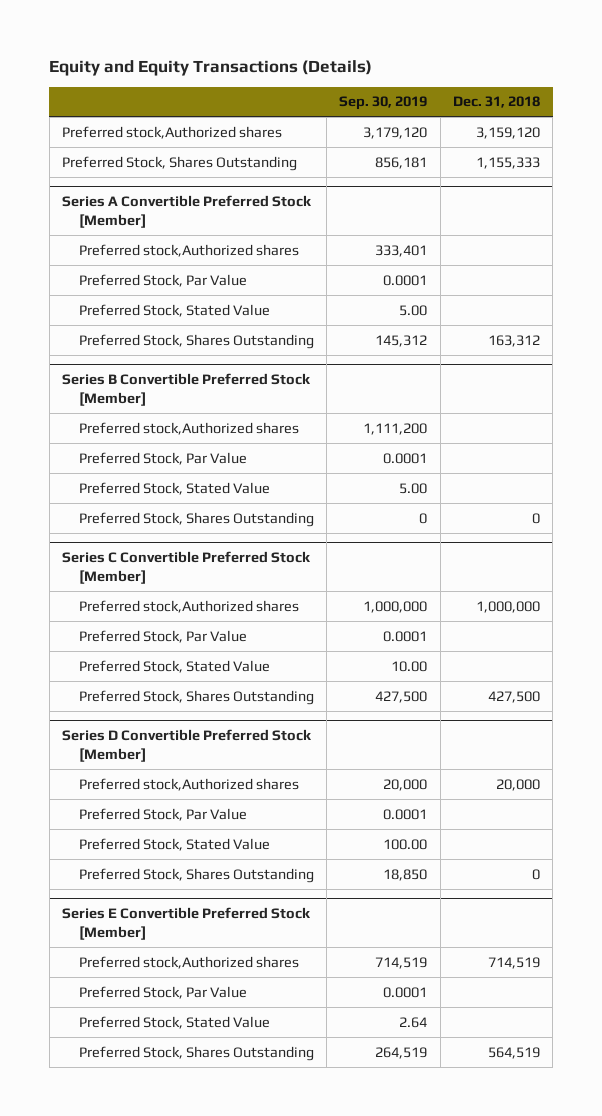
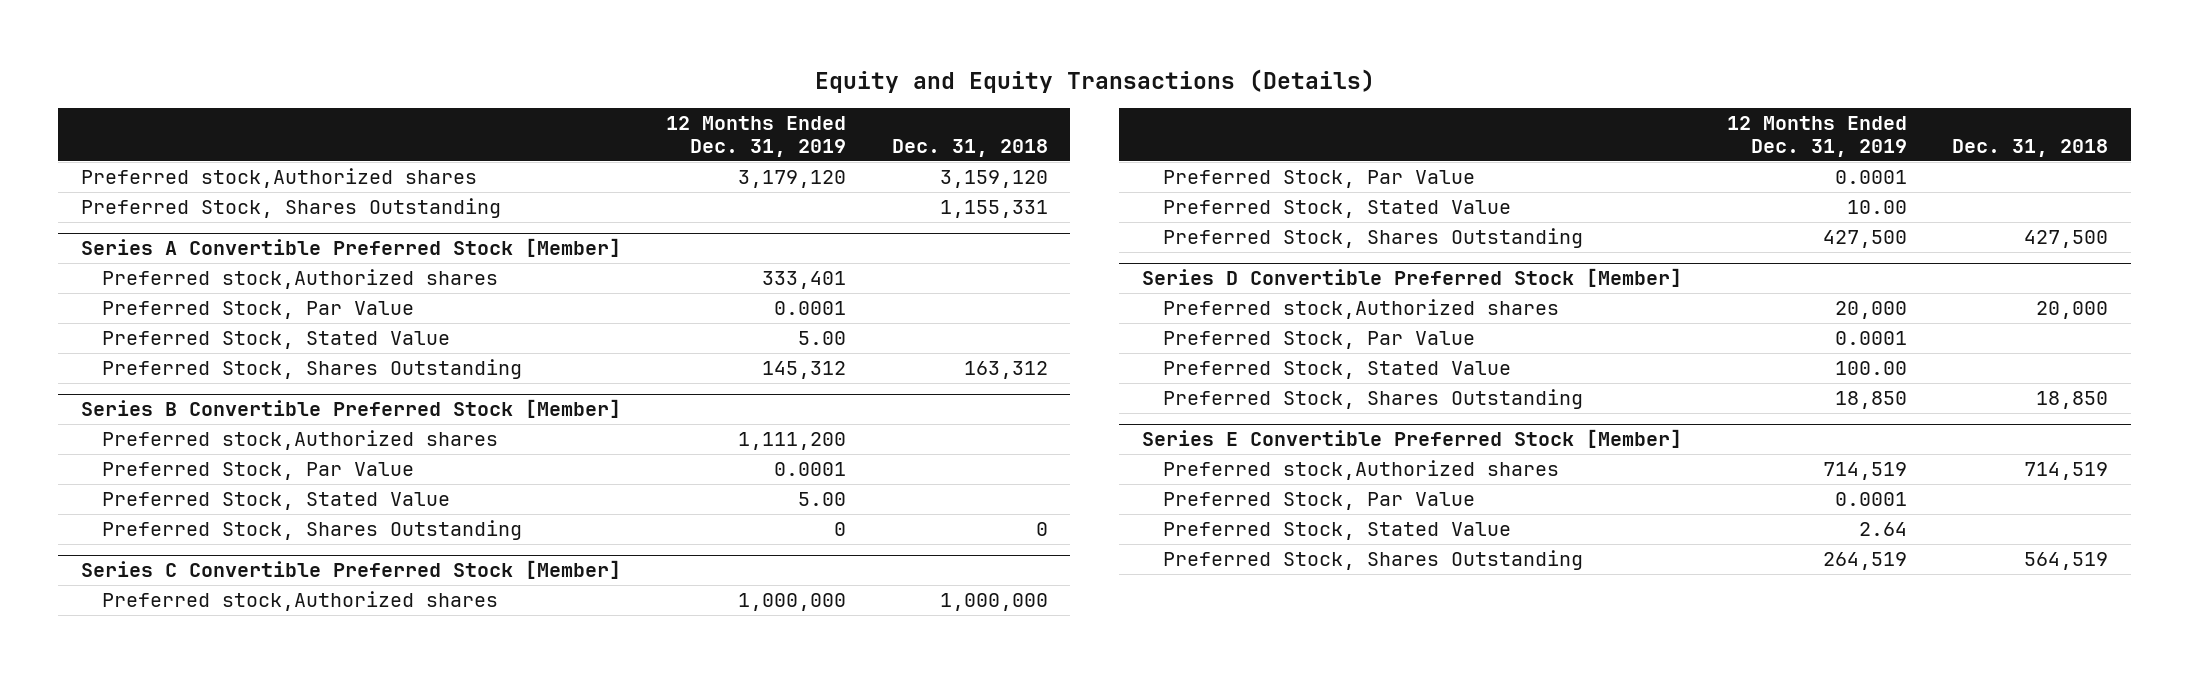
[339,96,428,111] Sep. 30, 2019 -> none
none -> [666,116,847,157] 12 Months Ended Dec. 31, 2019
[475,156,540,169] 1,155,333 -> [939,199,1048,218] 1,155,331
[531,868,540,880] 0 -> [2036,390,2109,409] 18,850

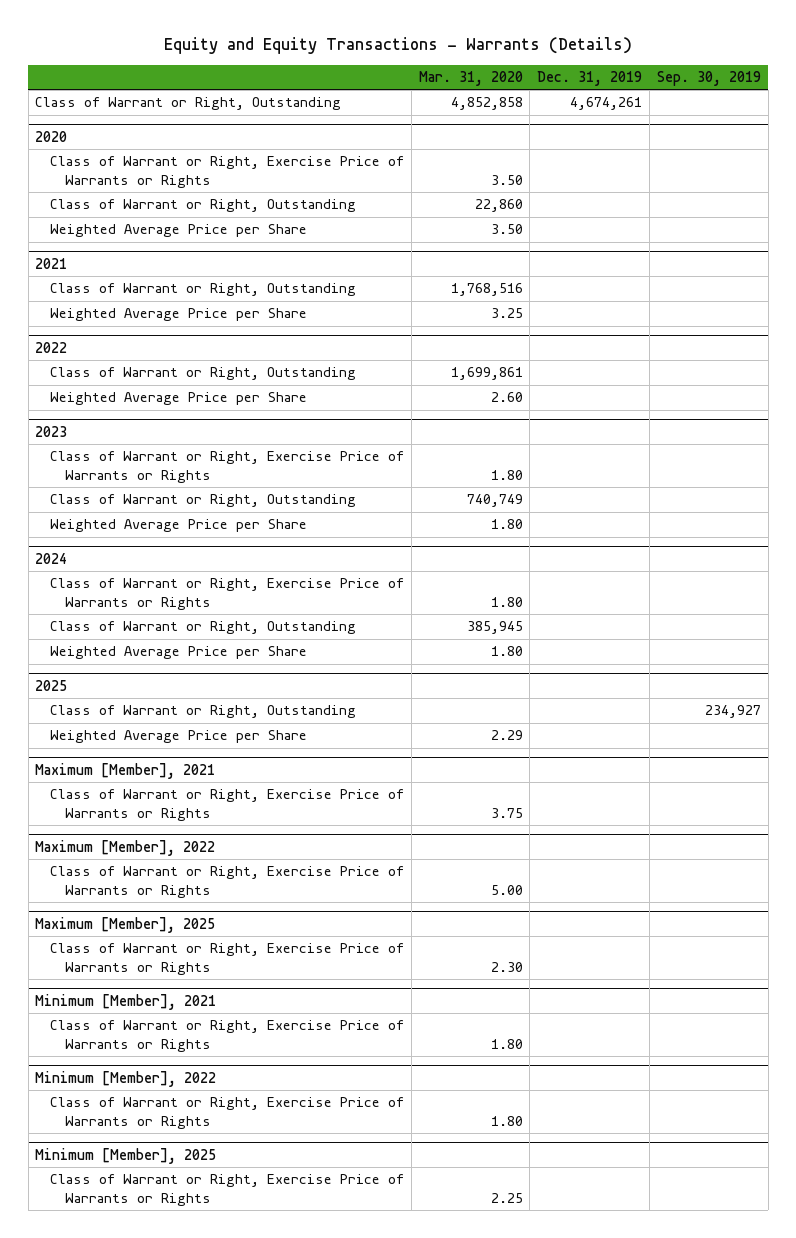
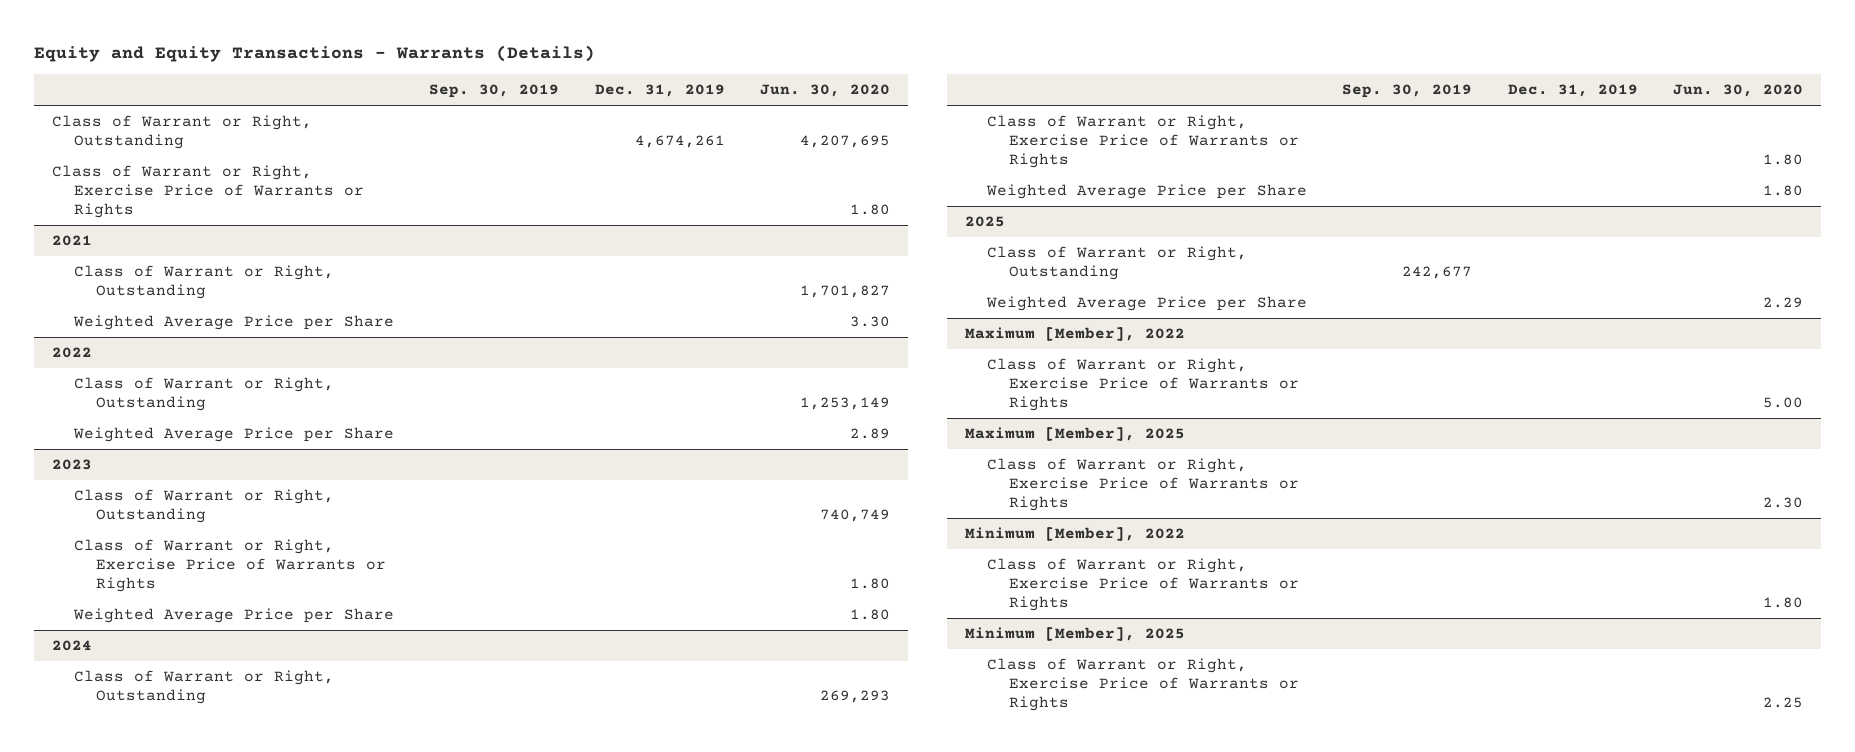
[418,70,523,86] Mar. 31, 2020 -> none
none -> [759,84,890,98] Jun. 30, 2020
[35,130,68,142] 2020 -> none
[50,156,405,188] Class of Warrant or Right, Exercise Price of Warrants or Rights -> none
[50,199,357,213] Class of Warrant or Right, Outstanding -> none
[50,224,308,238] Weighted Average Price per Share -> none
none -> [51,164,364,219] Class of Warrant or Right, Exercise Price of Warrants or Rights
[50,451,405,483] Class of Warrant or Right, Exercise Price of Warrants or Rights -> [73,538,387,593] Class of Warrant or Right, Exercise Price of Warrants or Rights
[50,578,405,610] Class of Warrant or Right, Exercise Price of Warrants or Rights -> [987,114,1300,169] Class of Warrant or Right, Exercise Price of Warrants or Rights
[704,705,761,719] 234,927 -> [1402,266,1473,280] 242,677
[35,762,216,779] Maximum [Member], 2021 -> none
[50,789,405,821] Class of Warrant or Right, Exercise Price of Warrants or Rights -> none
[35,993,217,1010] Minimum [Member], 2021 -> none
[50,1020,405,1052] Class of Warrant or Right, Exercise Price of Warrants or Rights -> none

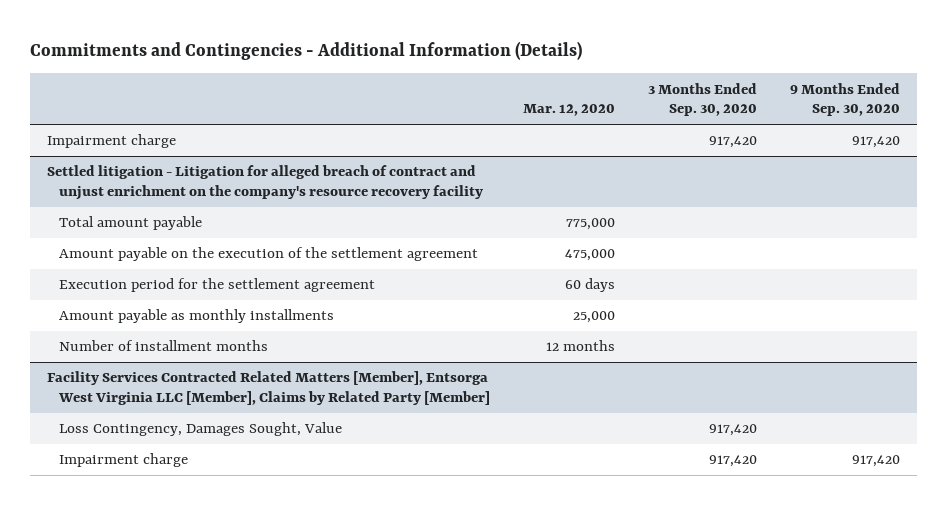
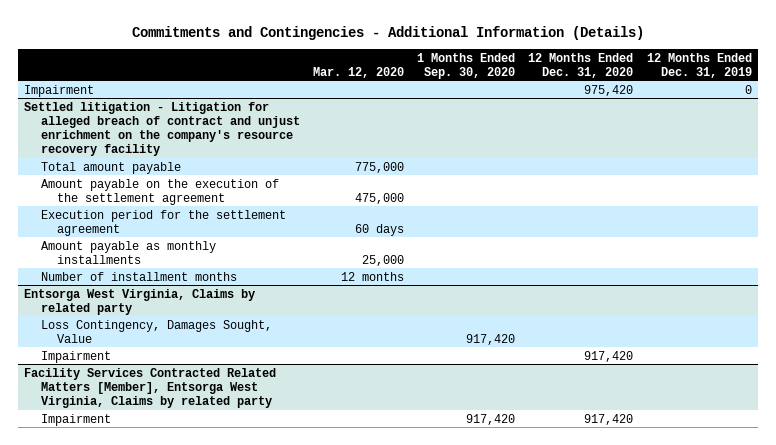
[648,82,758,117] 3 Months Ended Sep. 30, 2020 -> none
[790,82,901,117] 9 Months Ended Sep. 30, 2020 -> none
none -> [417,52,516,79] 1 Months Ended Sep. 30, 2020
none -> [528,52,634,78] 12 Months Ended Dec. 31, 2020
none -> [646,52,752,78] 12 Months Ended Dec. 31, 2019
[46,134,176,149] Impairment charge -> [24,84,95,97] Impairment
[58,422,342,437] Loss Contingency, Damages Sought, Value -> none
none -> [24,288,256,315] Entsorga West Virginia, Claims by related party
none -> [40,319,272,343] Loss Contingency, Damages Sought, Value
none -> [40,350,111,363] Impairment
[46,371,490,406] Facility Services Contracted Related Matters [Member], Entsorga West Virginia LLC [Member], Claims by Related Party [Member] -> [24,367,277,408] Facility Services Contracted Related Matters [Member], Entsorga West Virginia, Claims by related party
[58,453,188,468] Impairment charge -> [40,413,111,426] Impairment

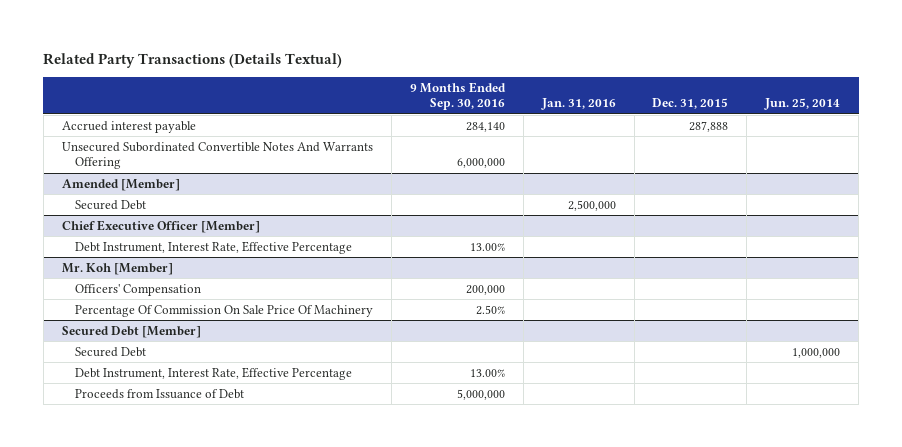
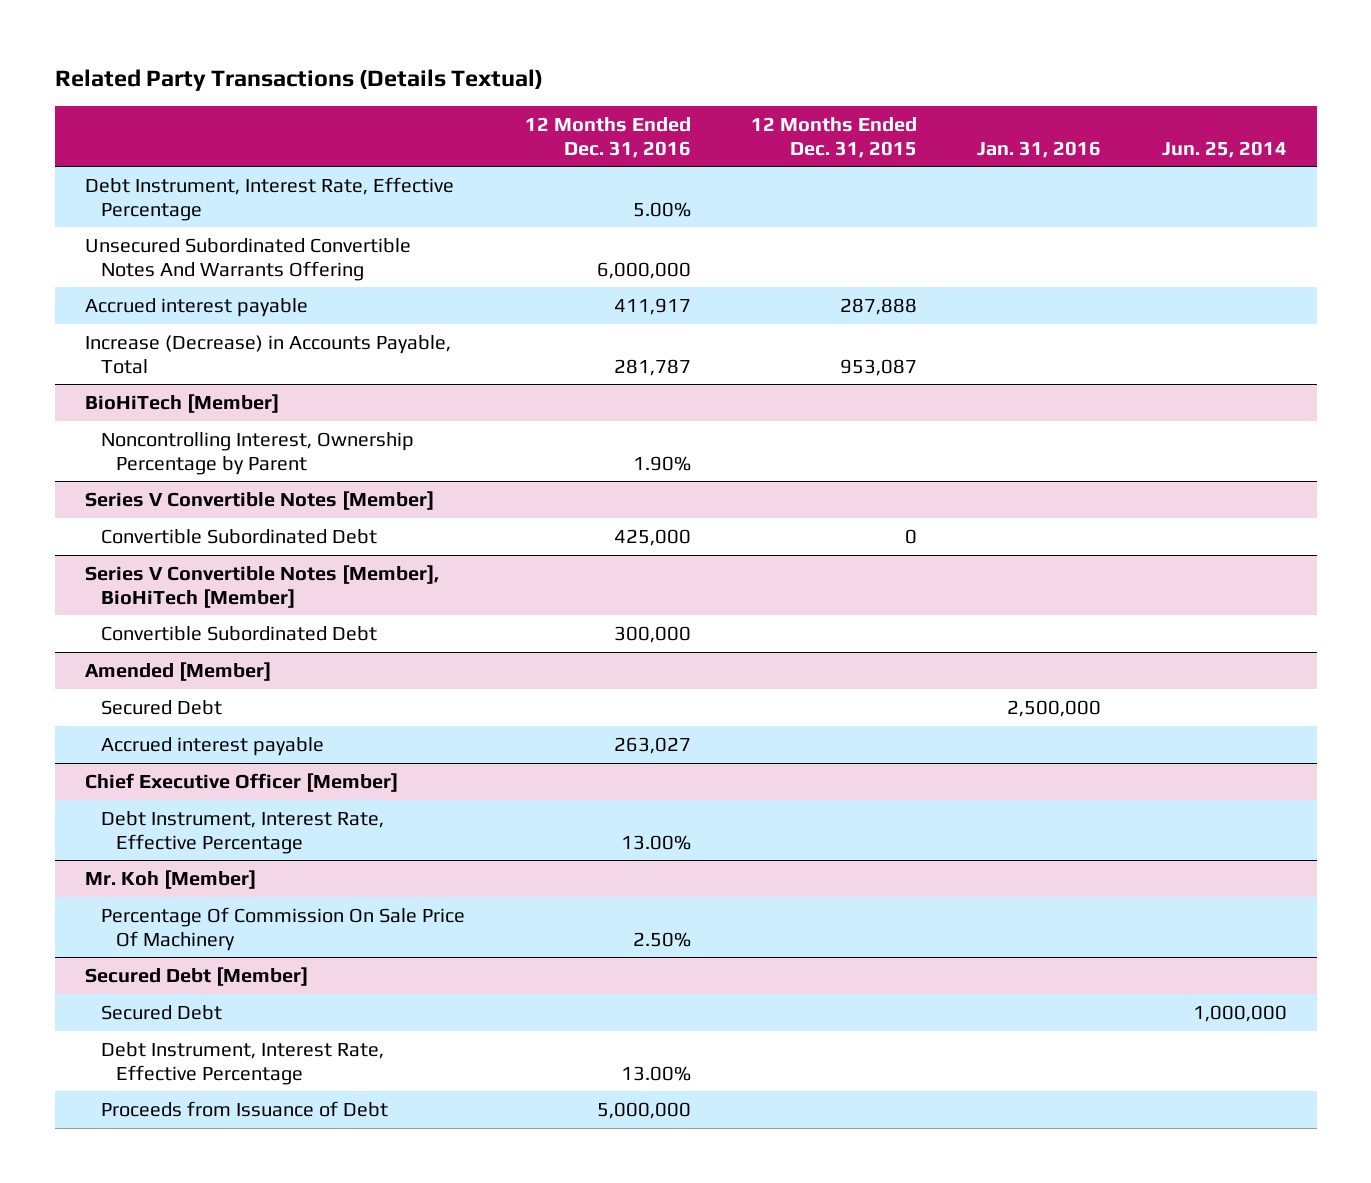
[410,81,507,111] 9 Months Ended Sep. 30, 2016 -> none
[652,98,729,110] Dec. 31, 2015 -> none
none -> [524,117,691,158] 12 Months Ended Dec. 31, 2016
none -> [751,117,918,158] 12 Months Ended Dec. 31, 2015
none -> [84,176,454,221] Debt Instrument, Interest Rate, Effective Percentage
[61,120,196,133] Accrued interest payable -> [84,297,308,317] Accrued interest payable
none -> [84,334,451,374] Increase (Decrease) in Accounts Payable, Total
none -> [84,393,279,413] BioHiTech [Member]
none -> [100,431,414,475] Noncontrolling Interest, Ownership Percentage by Parent
none -> [84,490,434,510] Series V Convertible Notes [Member]
none -> [100,528,377,544] Convertible Subordinated Debt
none -> [84,564,439,608] Series V Convertible Notes [Member], BioHiTech [Member]
none -> [100,625,377,641] Convertible Subordinated Debt
none -> [100,736,324,756] Accrued interest payable
[75,283,202,296] Officers' Compensation -> none

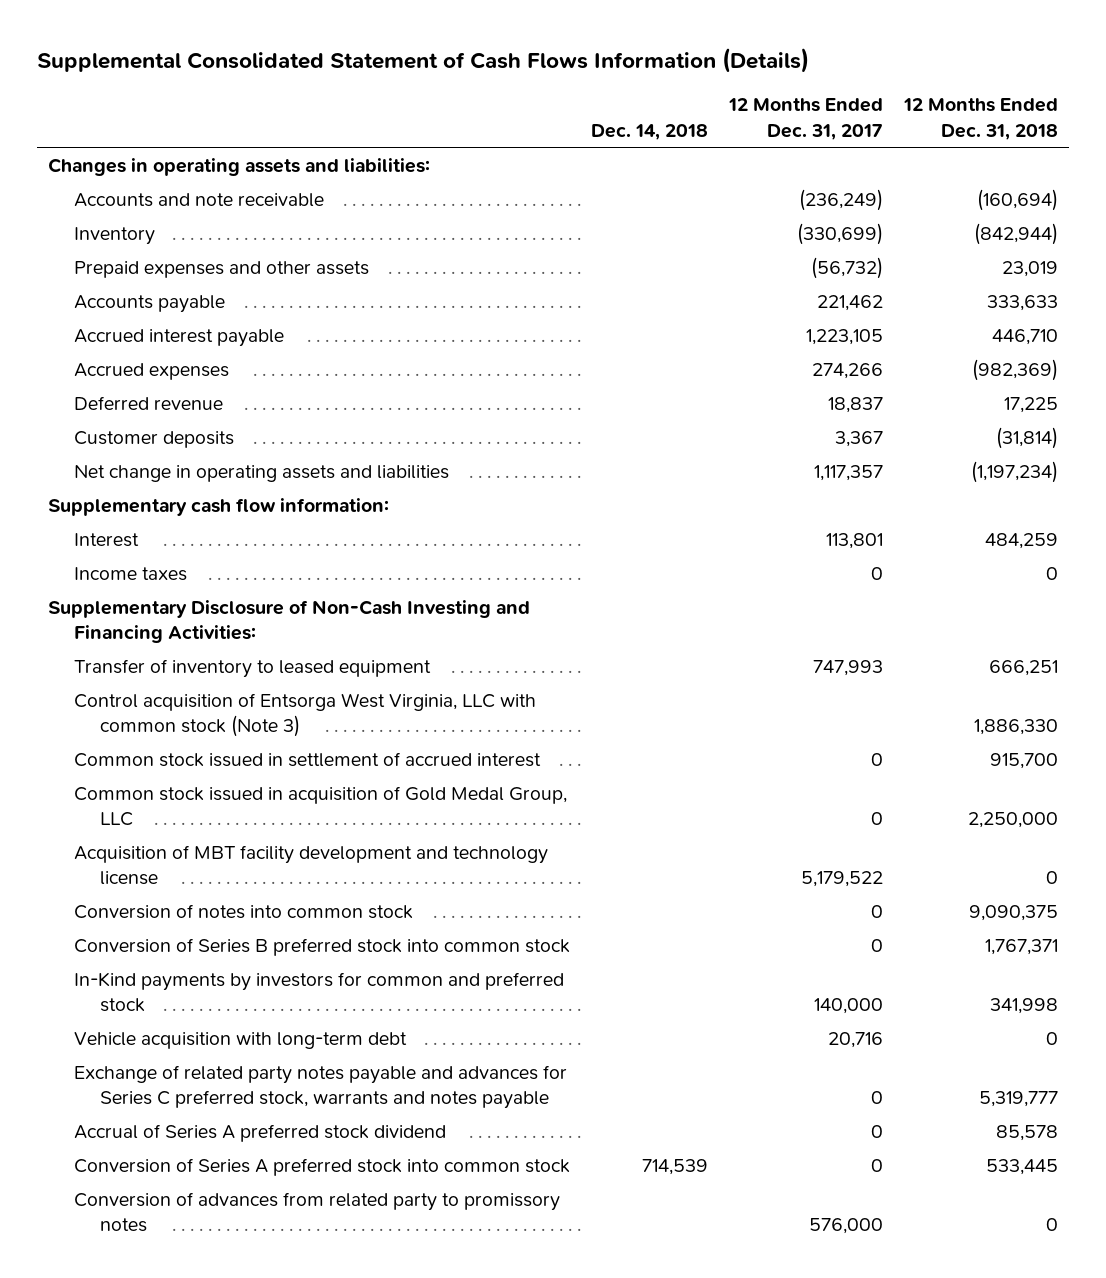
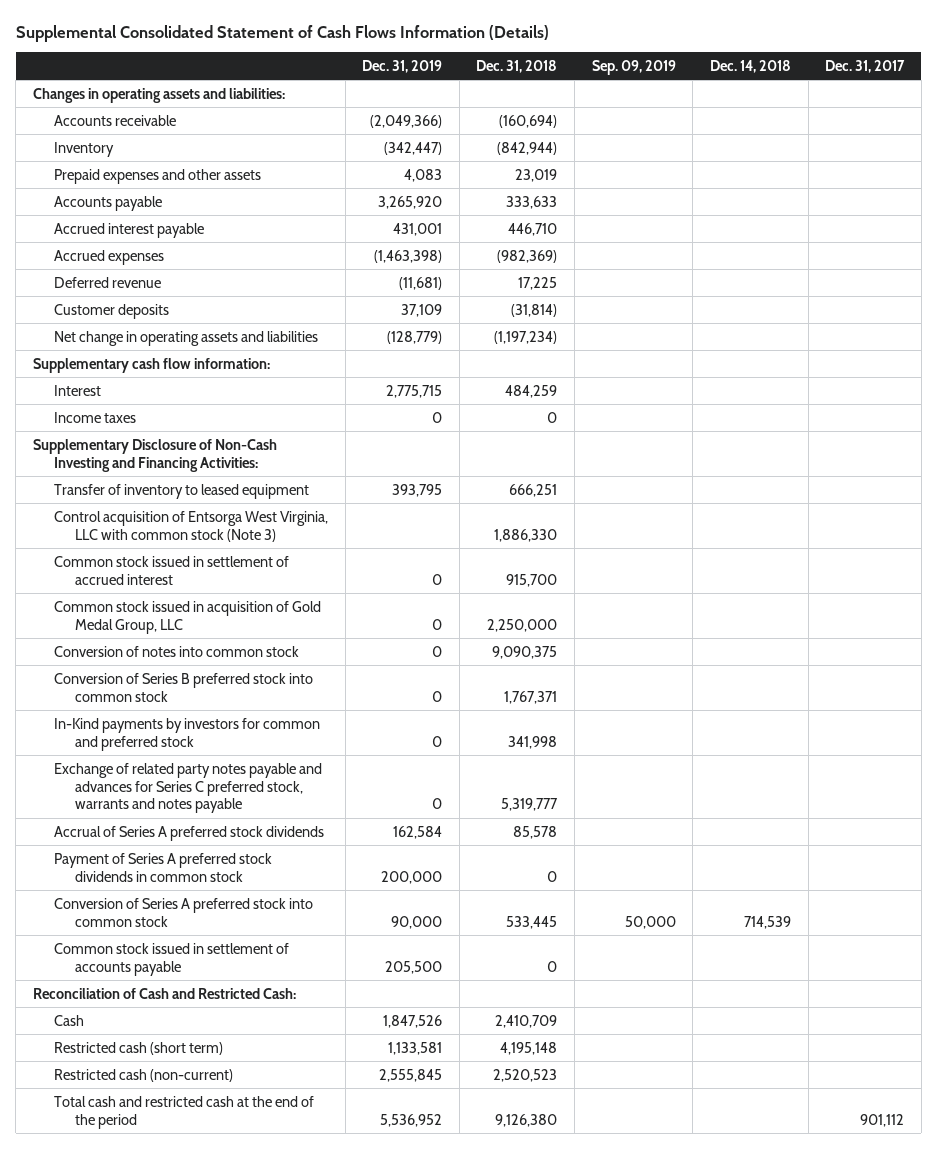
[728,98,884,140] 12 Months Ended Dec. 31, 2017 -> none
[903,98,1059,140] 12 Months Ended Dec. 31, 2018 -> none
none -> [362,59,443,73] Dec. 31, 2019
none -> [476,59,558,73] Dec. 31, 2018
none -> [591,59,676,75] Sep. 09, 2019
none -> [825,59,906,73] Dec. 31, 2017
[74,192,325,207] Accounts and note receivable -> [53,114,176,126] Accounts receivable
[74,844,549,886] Acquisition of MBT facility development and technology license -> none
[74,1031,408,1049] Vehicle acquisition with long-term debt -> none
[74,1123,447,1142] Accrual of Series A preferred stock dividend -> [53,825,324,841] Accrual of Series A preferred stock dividends
none -> [53,852,272,882] Payment of Series A preferred stock dividends in common stock
[74,1191,561,1233] Conversion of advances from related party to promissory notes -> none
none -> [53,942,289,976] Common stock issued in settlement of accounts payable
none -> [32,987,296,999] Reconciliation of Cash and Restricted Cash:
none -> [53,1014,84,1026] Cash
none -> [53,1041,223,1055] Restricted cash (short term)
none -> [53,1068,233,1082] Restricted cash (non-current)
none -> [53,1095,314,1129] Total cash and restricted cash at the end of the period

